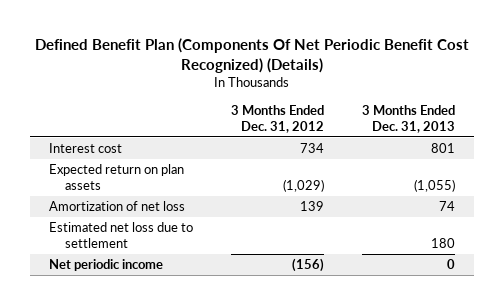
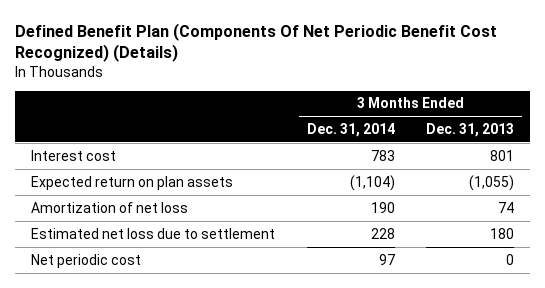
[230,105,324,133] 3 Months Ended Dec. 31, 2012 -> none
none -> [306,123,395,138] Dec. 31, 2014
[48,259,163,272] Net periodic income -> [31,253,142,268] Net periodic cost

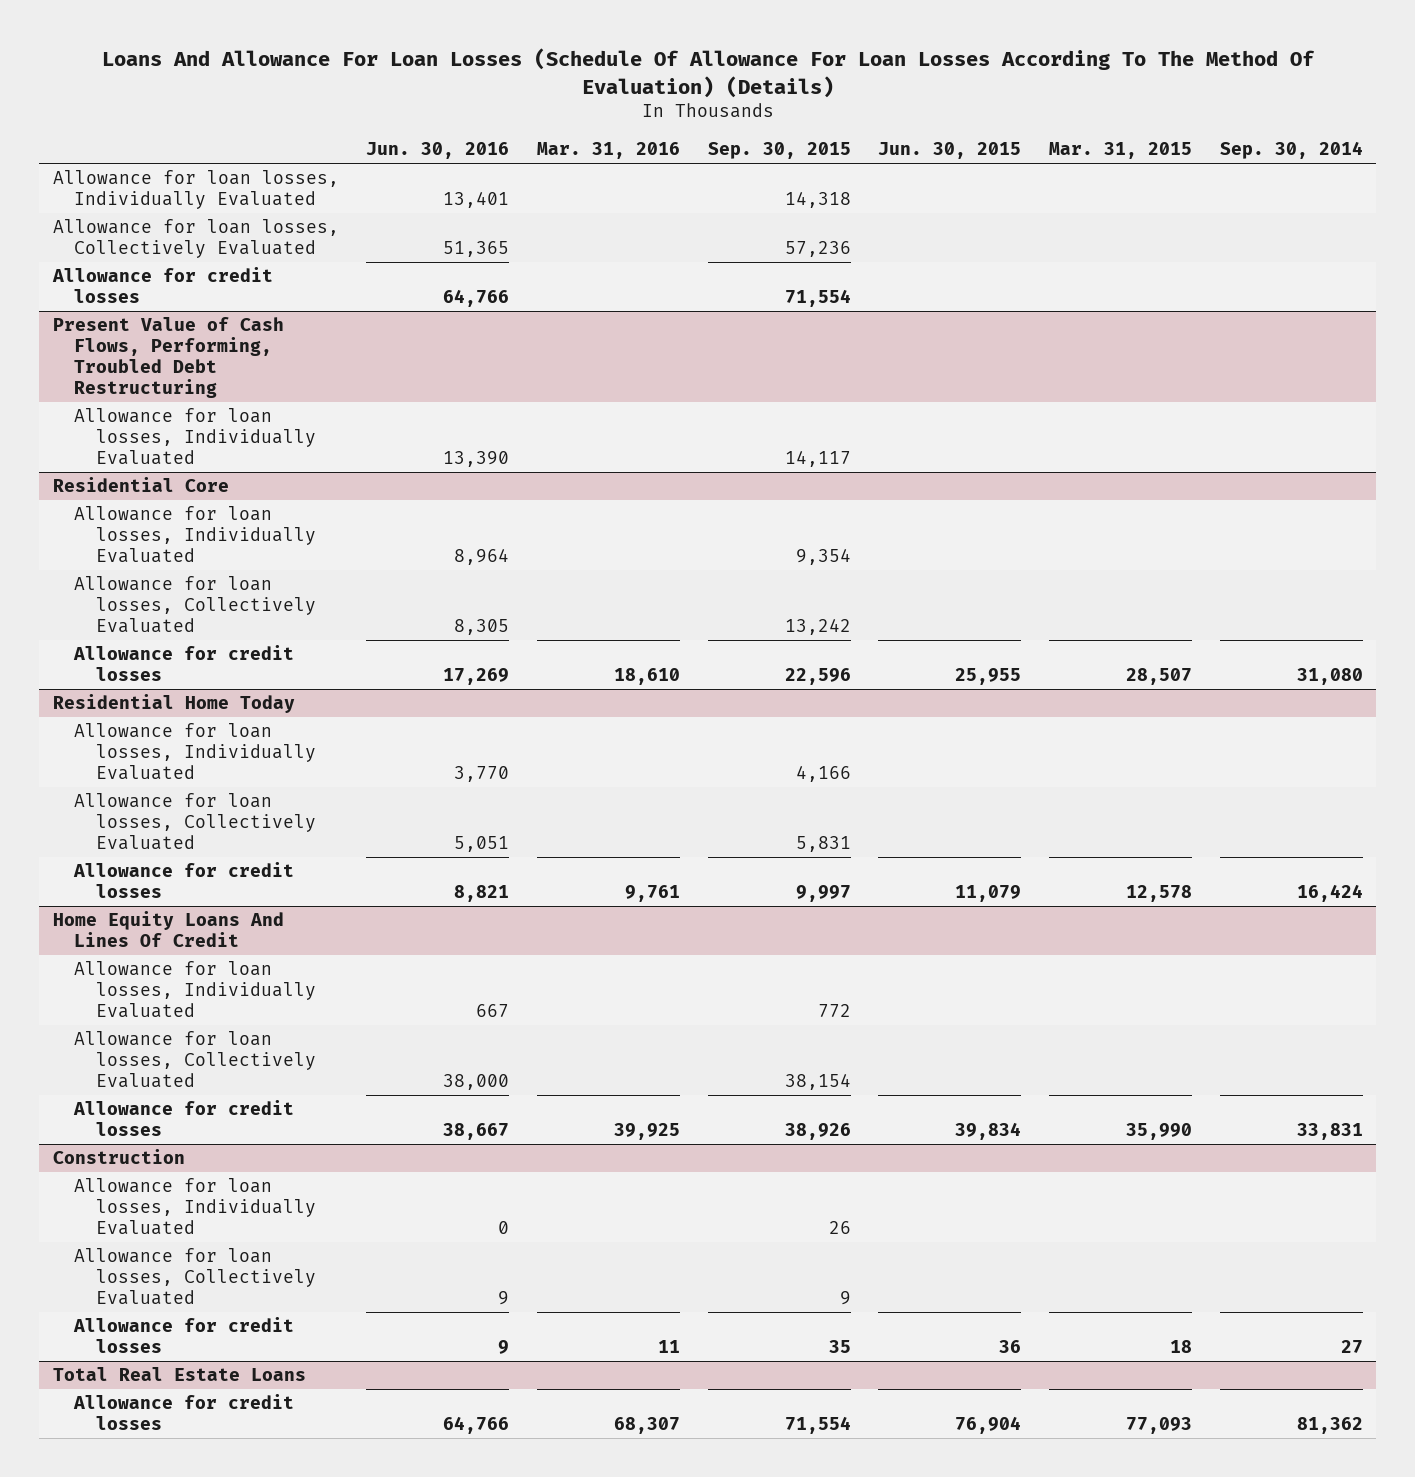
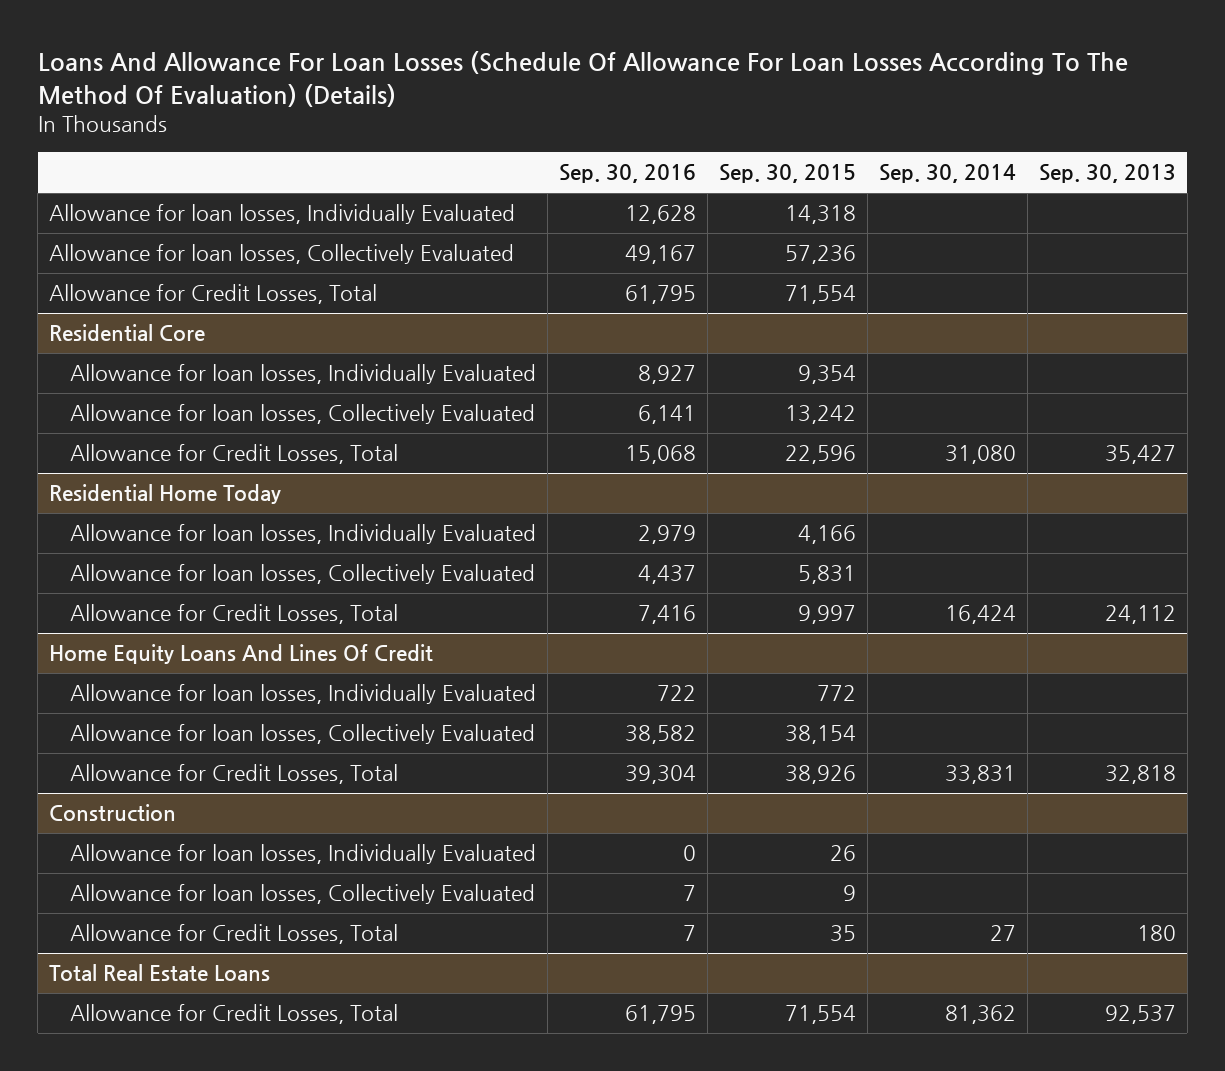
[366,142,510,160] Jun. 30, 2016 -> none
[537,142,681,160] Mar. 31, 2016 -> none
[878,142,1022,160] Jun. 30, 2015 -> none
[1049,142,1193,160] Mar. 31, 2015 -> none
none -> [559,164,697,184] Sep. 30, 2016
none -> [1038,164,1176,184] Sep. 30, 2013
[52,317,284,399] Present Value of Cash Flows, Performing, Troubled Debt Restructuring -> none
[74,408,316,466] Allowance for loan losses, Individually Evaluated -> none
[51,267,273,304] Allowance for credit losses -> [49,284,378,305] Allowance for Credit Losses, Total
[73,645,295,682] Allowance for credit losses -> [70,444,399,465] Allowance for Credit Losses, Total
[73,862,295,899] Allowance for credit losses -> [70,604,399,625] Allowance for Credit Losses, Total
[73,1100,295,1137] Allowance for credit losses -> [70,764,399,785] Allowance for Credit Losses, Total
[73,1317,295,1354] Allowance for credit losses -> [70,924,399,945] Allowance for Credit Losses, Total
[73,1394,295,1431] Allowance for credit losses -> [70,1004,399,1025] Allowance for Credit Losses, Total

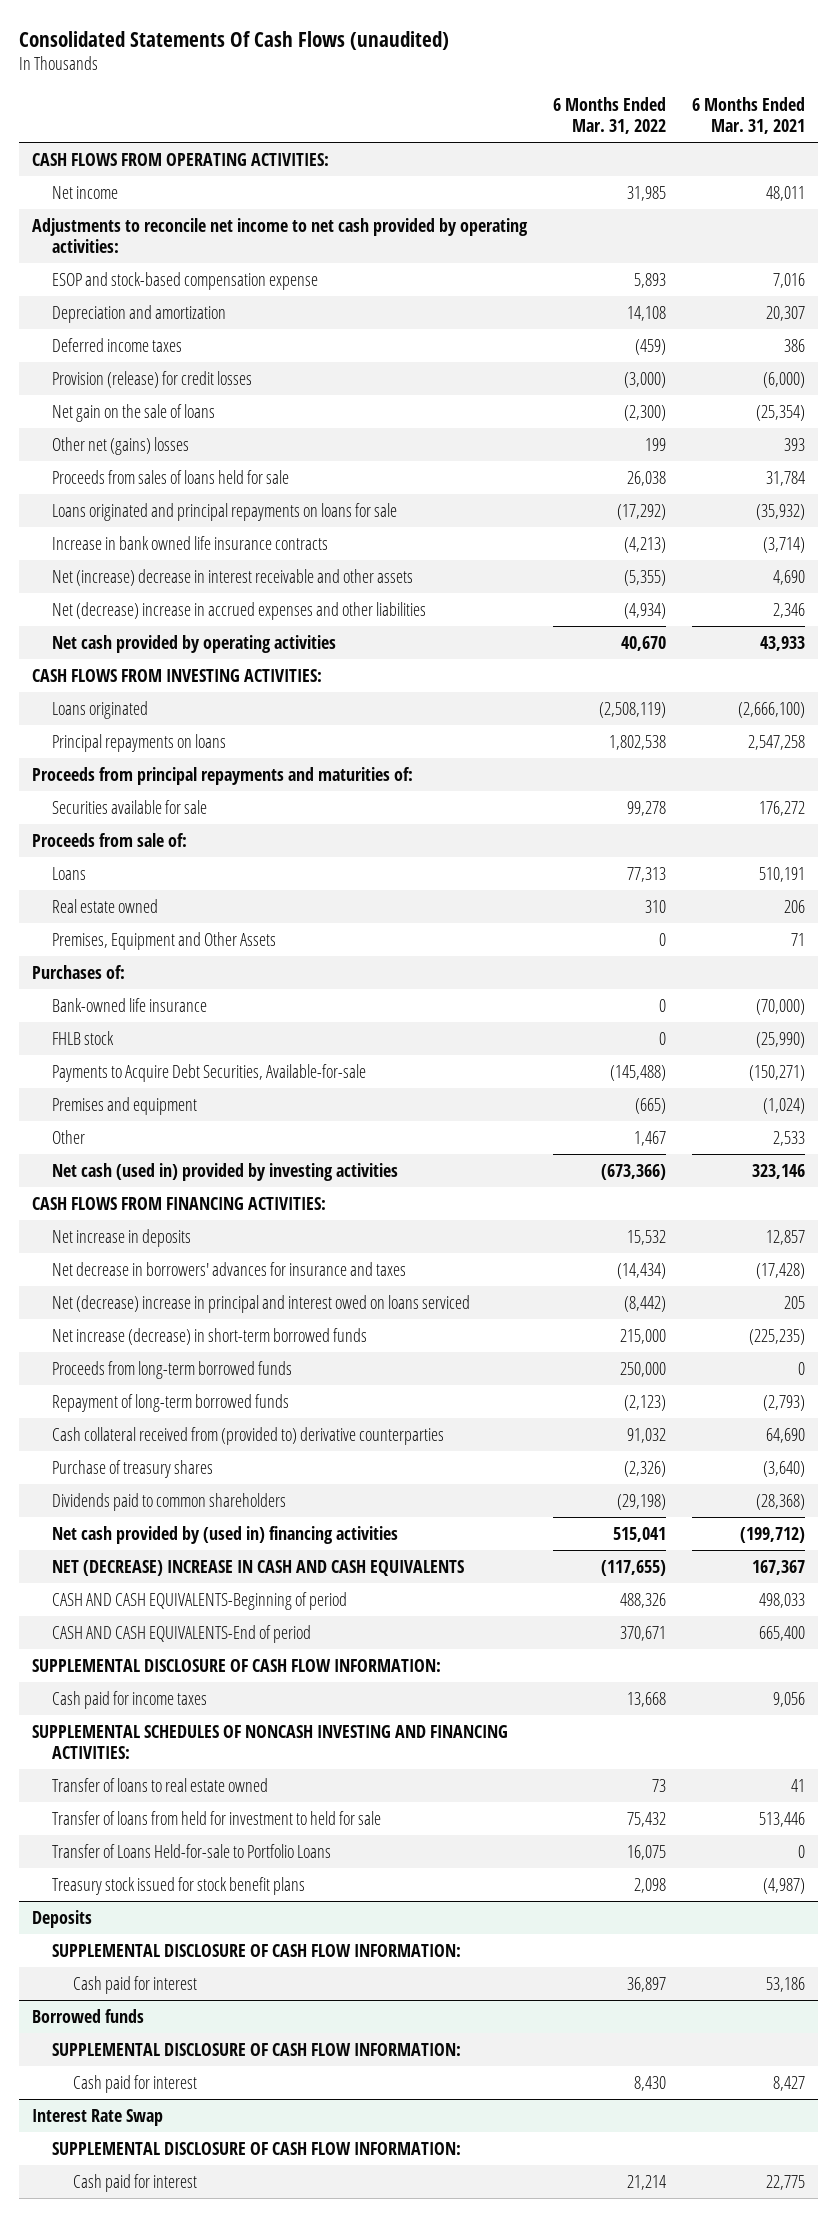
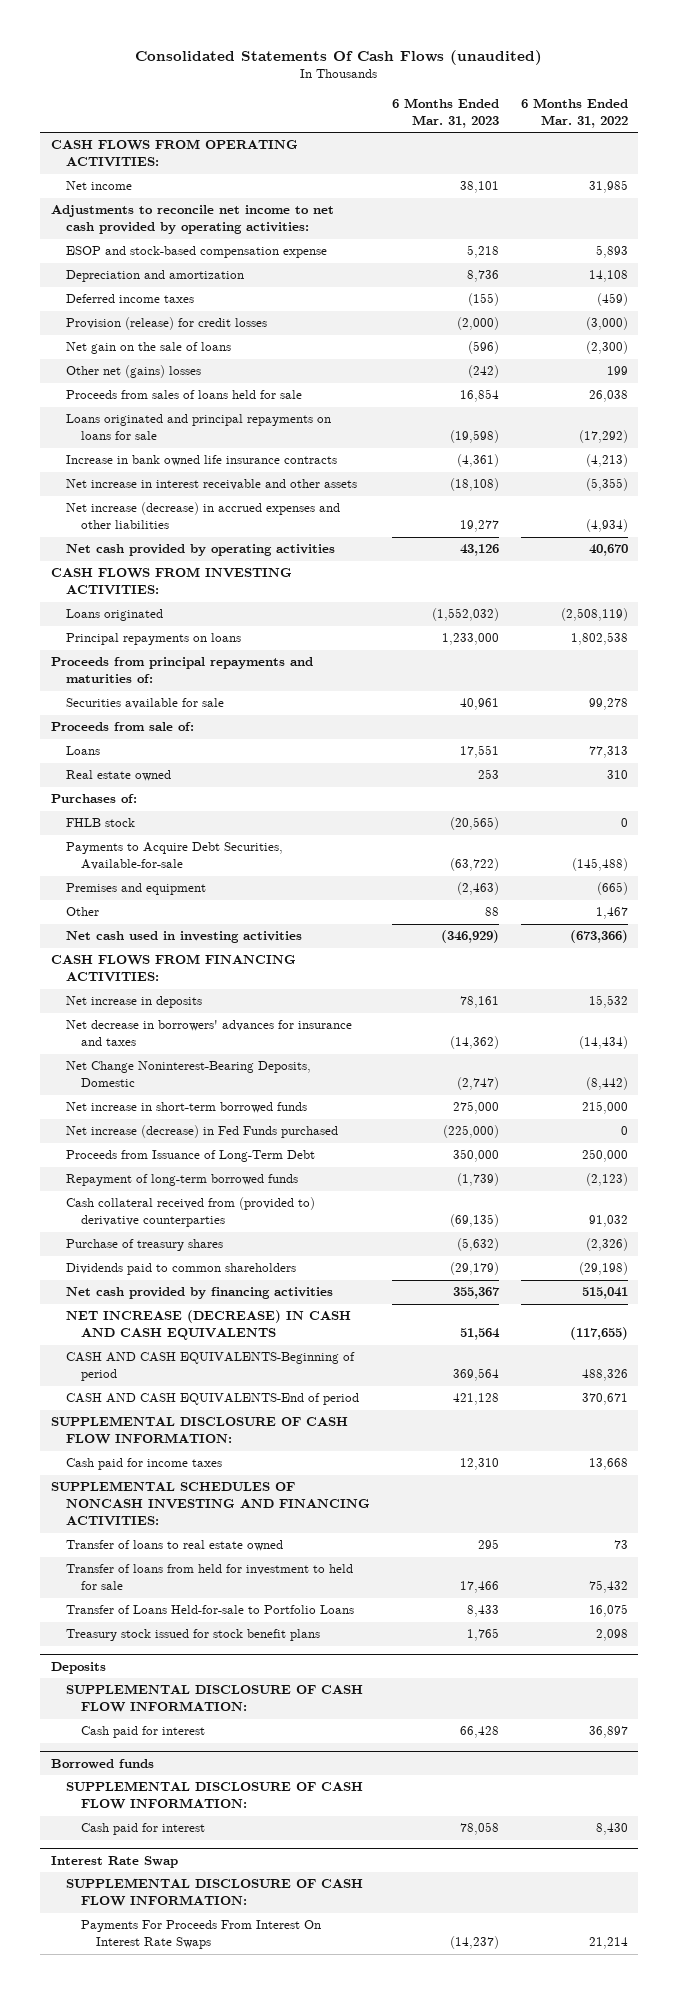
[691,96,805,135] 6 Months Ended Mar. 31, 2021 -> none
none -> [391,97,499,128] 6 Months Ended Mar. 31, 2023
[52,568,414,586] Net (increase) decrease in interest receivable and other assets -> [66,479,358,491] Net increase in interest receivable and other assets
[52,601,427,620] Net (decrease) increase in accrued expenses and other liabilities -> [66,502,341,530] Net increase (decrease) in accrued expenses and other liabilities
[52,931,277,950] Premises, Equipment and Other Assets -> none
[52,997,208,1012] Bank-owned life insurance -> none
[52,1162,399,1181] Net cash (used in) provided by investing activities -> [66,931,303,944] Net cash used in investing activities
[52,1294,471,1313] Net (decrease) increase in principal and interest owed on loans serviced -> [66,1061,312,1088] Net Change Noninterest-Bearing Deposits, Domestic
[52,1327,368,1345] Net increase (decrease) in short-term borrowed funds -> [66,1102,308,1114] Net increase in short-term borrowed funds
none -> [66,1125,339,1139] Net increase (decrease) in Fed Funds purchased
[52,1360,293,1379] Proceeds from long-term borrowed funds -> [66,1150,316,1163] Proceeds from Issuance of Long-Term Debt
[52,1525,399,1544] Net cash provided by (used in) financing activities -> [66,1287,334,1300] Net cash provided by financing activities
[52,1559,465,1576] NET (DECREASE) INCREASE IN CASH AND CASH EQUIVALENTS -> [66,1310,352,1341] NET INCREASE (DECREASE) IN CASH AND CASH EQUIVALENTS
[72,2173,197,2192] Cash paid for interest -> [81,1920,322,1950] Payments For Proceeds From Interest On Interest Rate Swaps

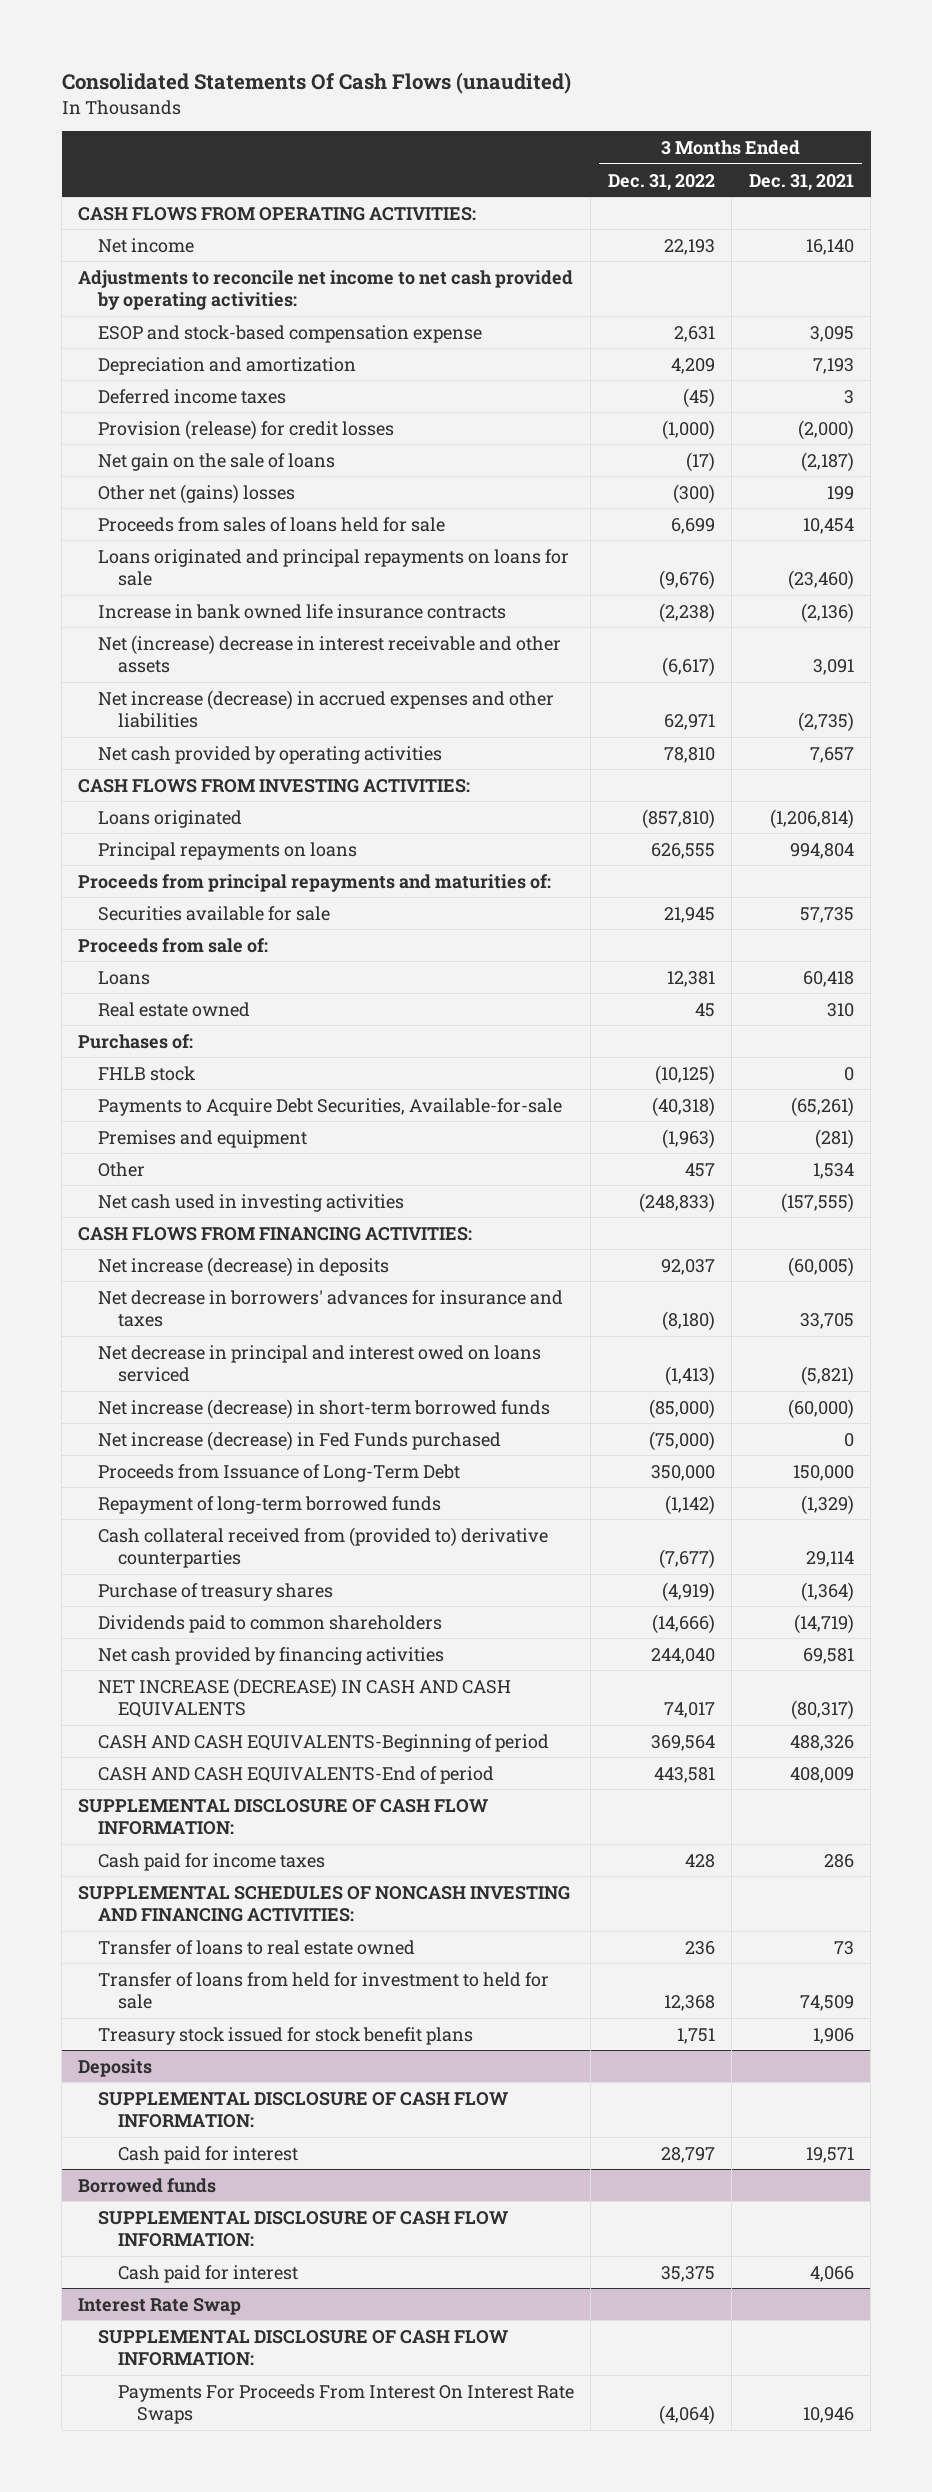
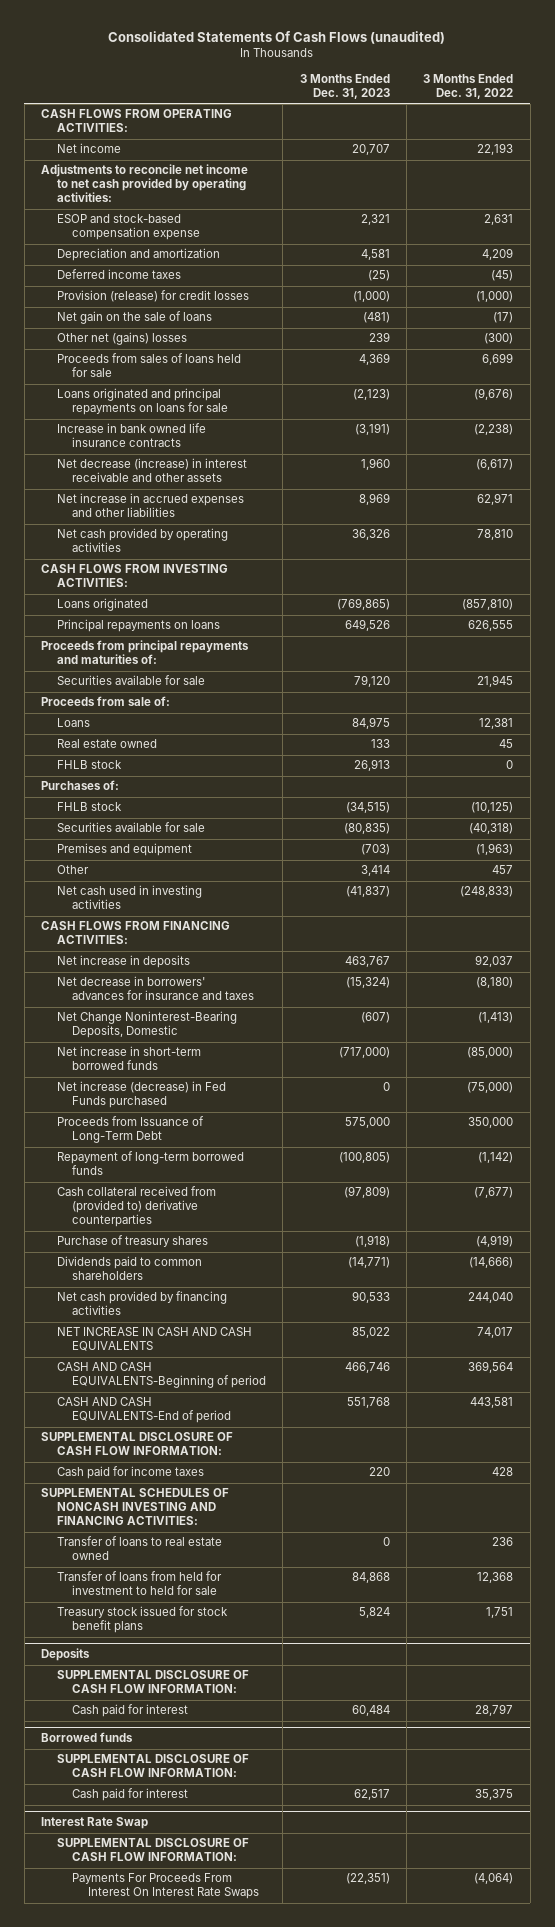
[748,173,854,191] Dec. 31, 2021 -> none
none -> [299,73,390,99] 3 Months Ended Dec. 31, 2023
[98,634,562,674] Net (increase) decrease in interest receivable and other assets -> [56,458,247,483] Net decrease (increase) in interest receivable and other assets
[98,689,555,729] Net increase (decrease) in accrued expenses and other liabilities -> [56,493,244,518] Net increase in accrued expenses and other liabilities
none -> [56,760,122,770] FHLB stock
[98,1097,563,1116] Payments to Acquire Debt Securities, Available-for-sale -> [56,822,205,833] Securities available for sale
[98,1256,390,1277] Net increase (decrease) in deposits -> [56,955,190,969] Net increase in deposits
[98,1344,542,1383] Net decrease in principal and interest owed on loans serviced -> [56,1011,237,1039] Net Change Noninterest-Bearing Deposits, Domestic
[98,1398,551,1419] Net increase (decrease) in short-term borrowed funds -> [56,1046,201,1071] Net increase in short-term borrowed funds
[98,1677,512,1719] NET INCREASE (DECREASE) IN CASH AND CASH EQUIVALENTS -> [56,1327,252,1352] NET INCREASE IN CASH AND CASH EQUIVALENTS

